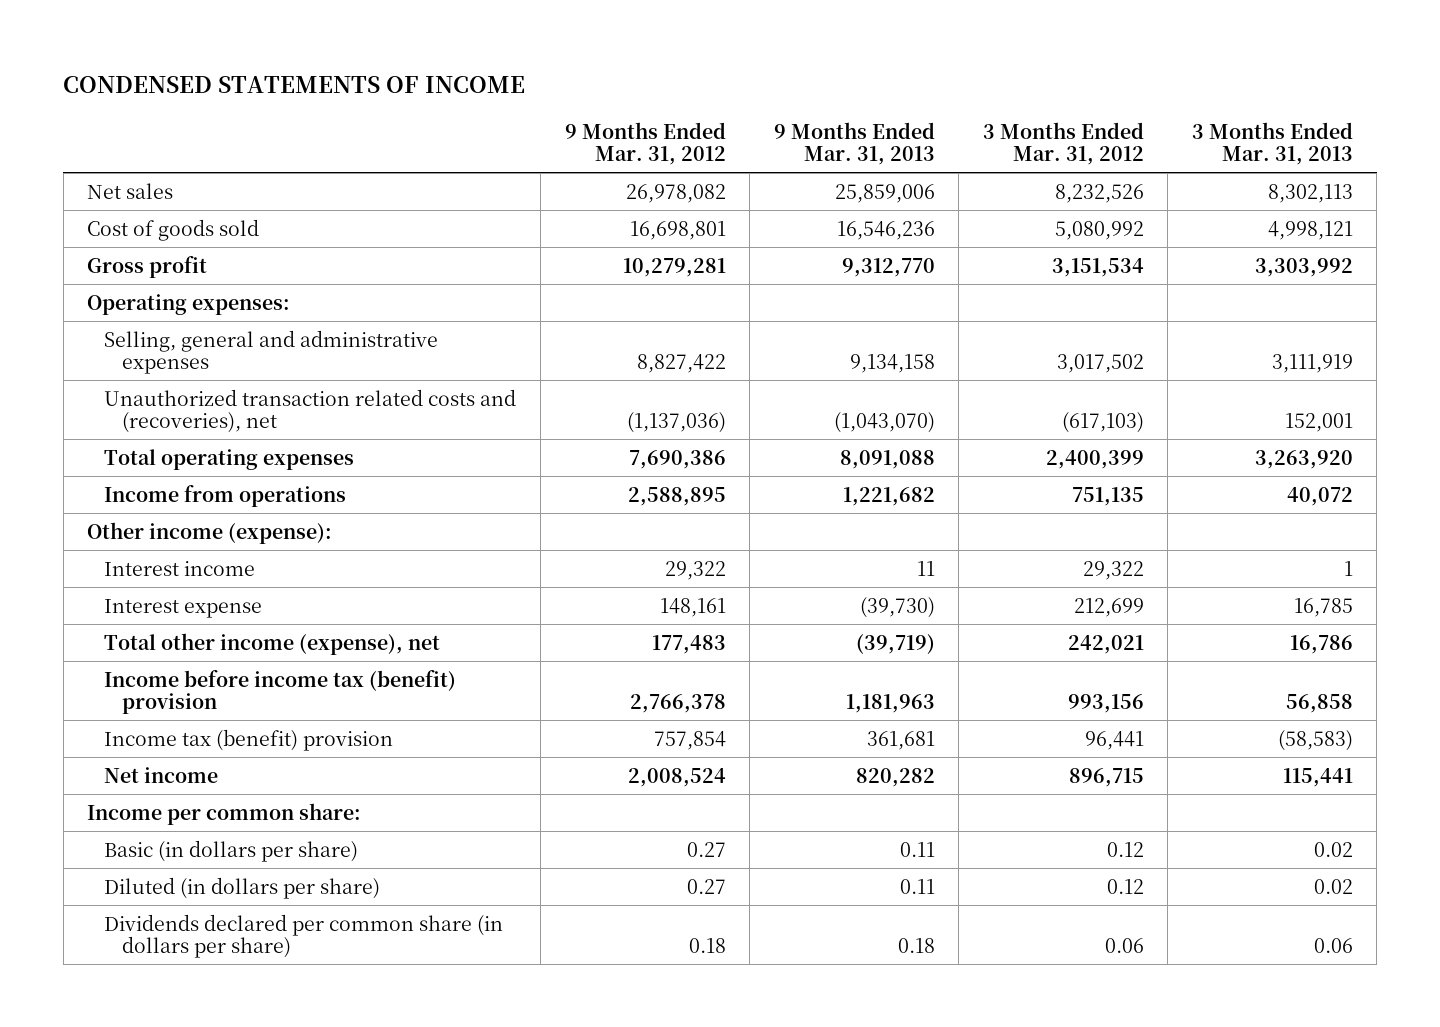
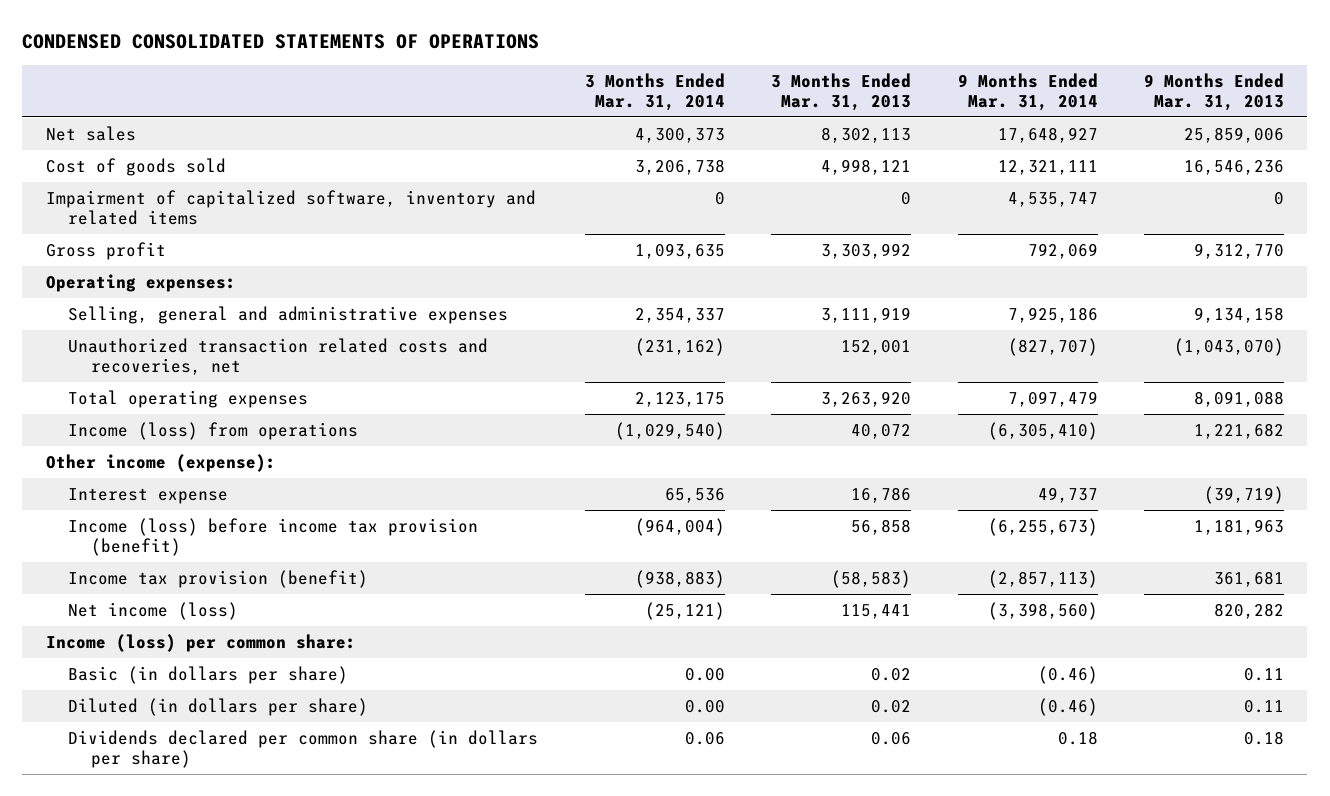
[63,76,526,94] CONDENSED STATEMENTS OF INCOME -> [22,34,540,50] CONDENSED CONSOLIDATED STATEMENTS OF OPERATIONS
[564,121,726,165] 9 Months Ended Mar. 31, 2012 -> none
[982,121,1144,165] 3 Months Ended Mar. 31, 2012 -> none
none -> [584,72,725,111] 3 Months Ended Mar. 31, 2014
none -> [957,72,1098,111] 9 Months Ended Mar. 31, 2014
none -> [45,189,536,225] Impairment of capitalized software, inventory and related items
[104,388,517,433] Unauthorized transaction related costs and (recoveries), net -> [68,337,489,375] Unauthorized transaction related costs and recoveries, net
[104,484,347,507] Income from operations -> [68,421,359,440] Income (loss) from operations
[104,560,256,576] Interest income -> none
[104,632,441,655] Total other income (expense), net -> none
[859,596,935,618] (39,730) -> [1204,485,1285,504] (39,719)
[1293,597,1353,617] 16,785 -> [851,486,912,503] 16,786
[104,669,457,714] Income before income tax (benefit) provision -> [68,517,479,556] Income (loss) before income tax provision (benefit)
[104,728,394,751] Income tax (benefit) provision -> [68,569,369,588] Income tax provision (benefit)
[104,766,219,783] Net income -> [68,601,239,620] Net income (loss)
[87,802,362,825] Income per common share: -> [45,633,356,652] Income (loss) per common share:

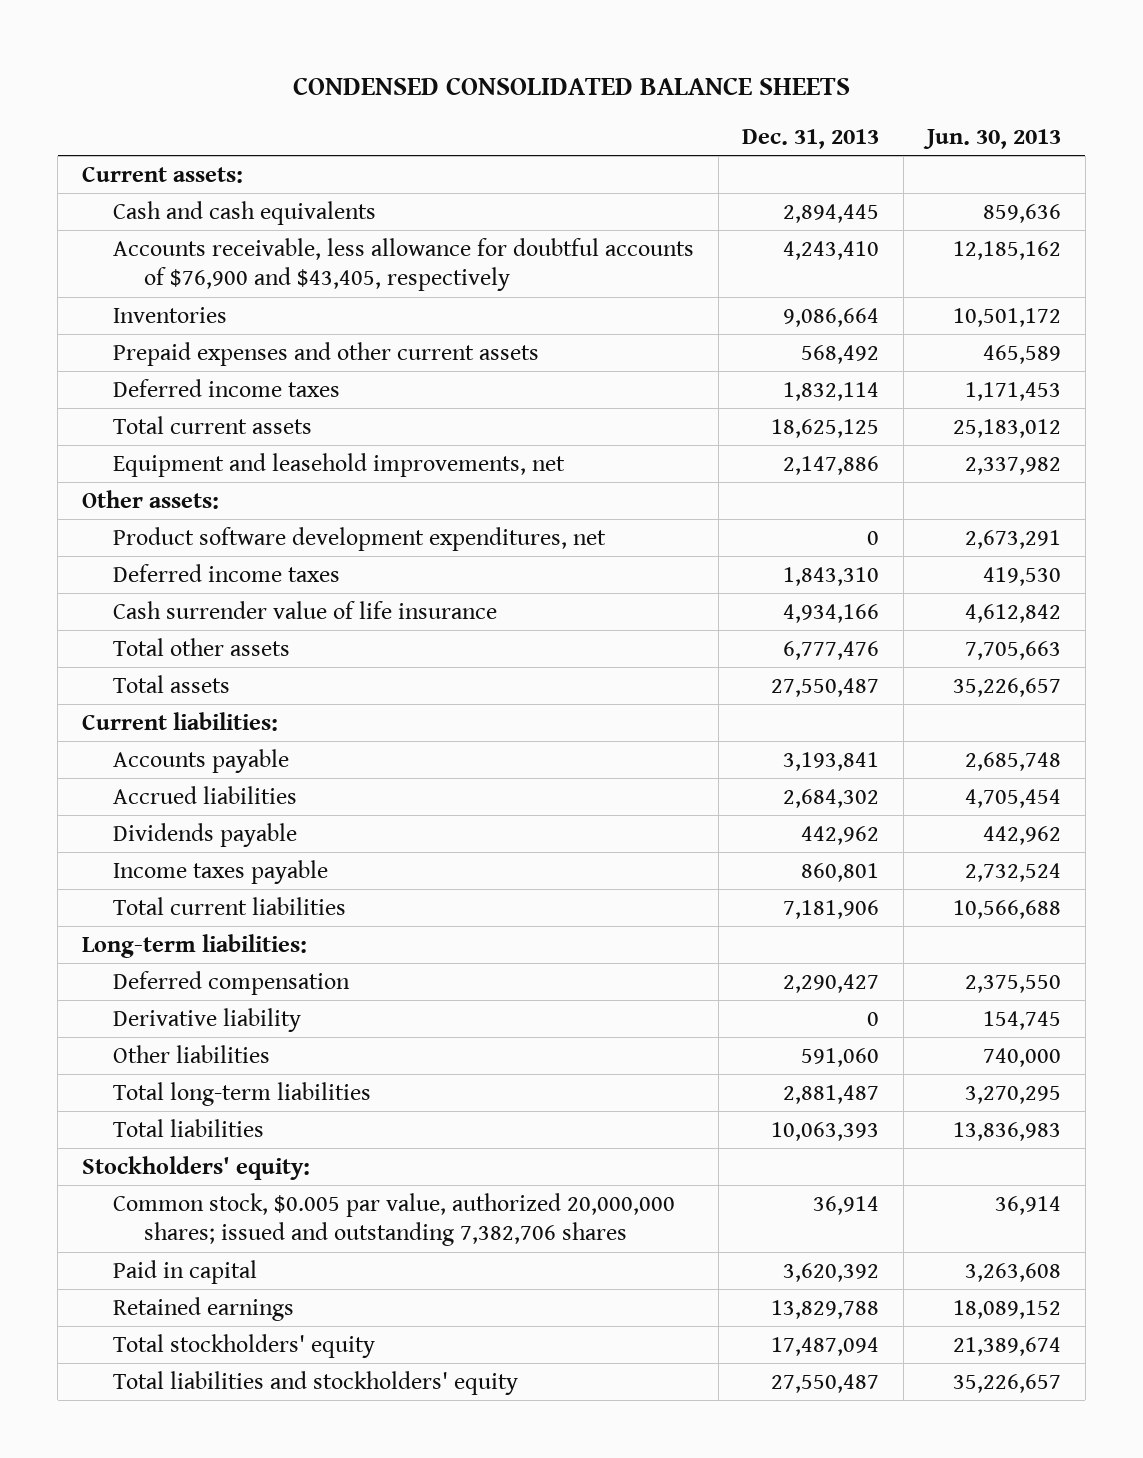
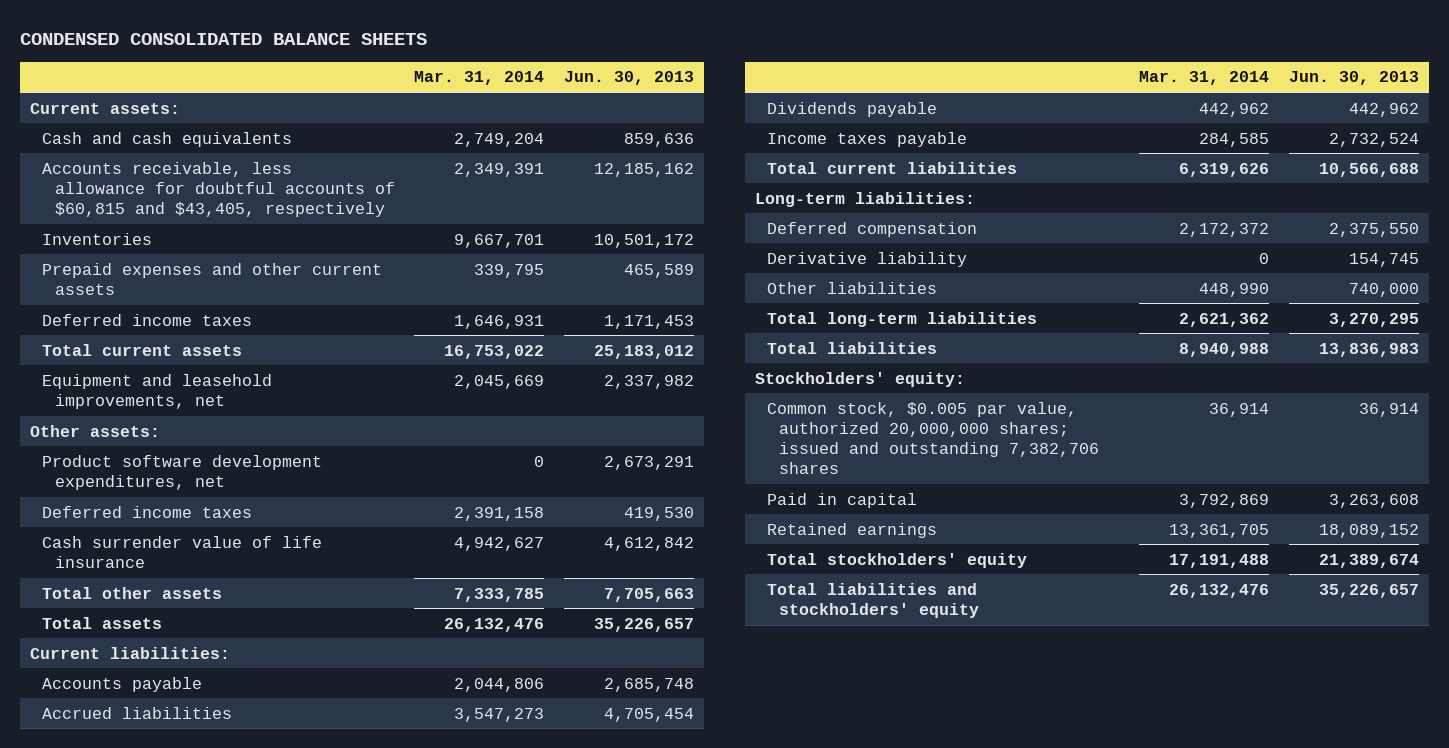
[742,129,880,150] Dec. 31, 2013 -> none
none -> [414,71,545,86] Mar. 31, 2014
[113,237,695,292] Accounts receivable, less allowance for doubtful accounts of $76,900 and $43,405, respectively -> [42,161,395,218] Accounts receivable, less allowance for doubtful accounts of $60,815 and $43,405, respectively

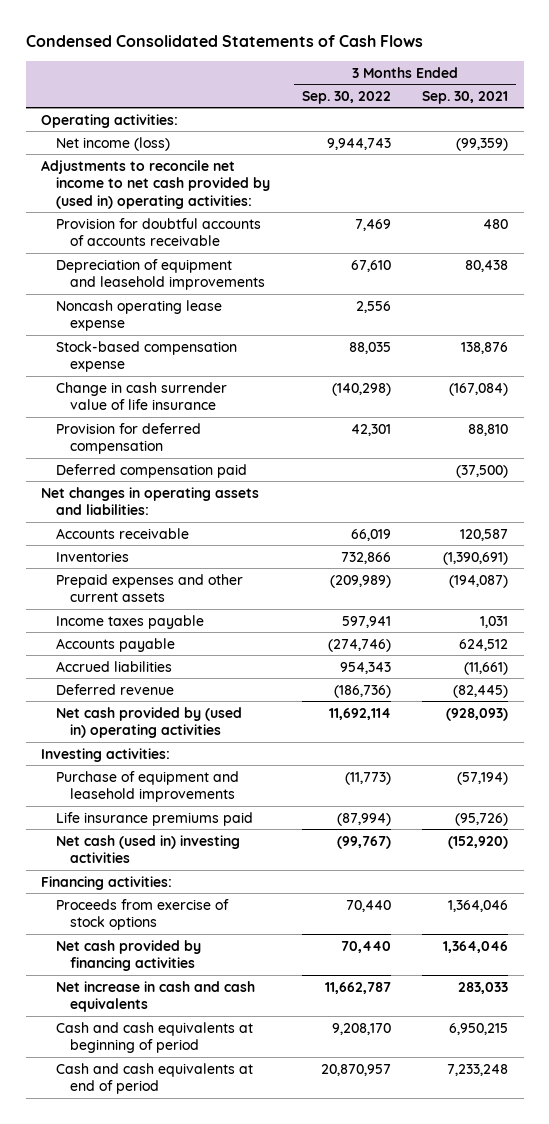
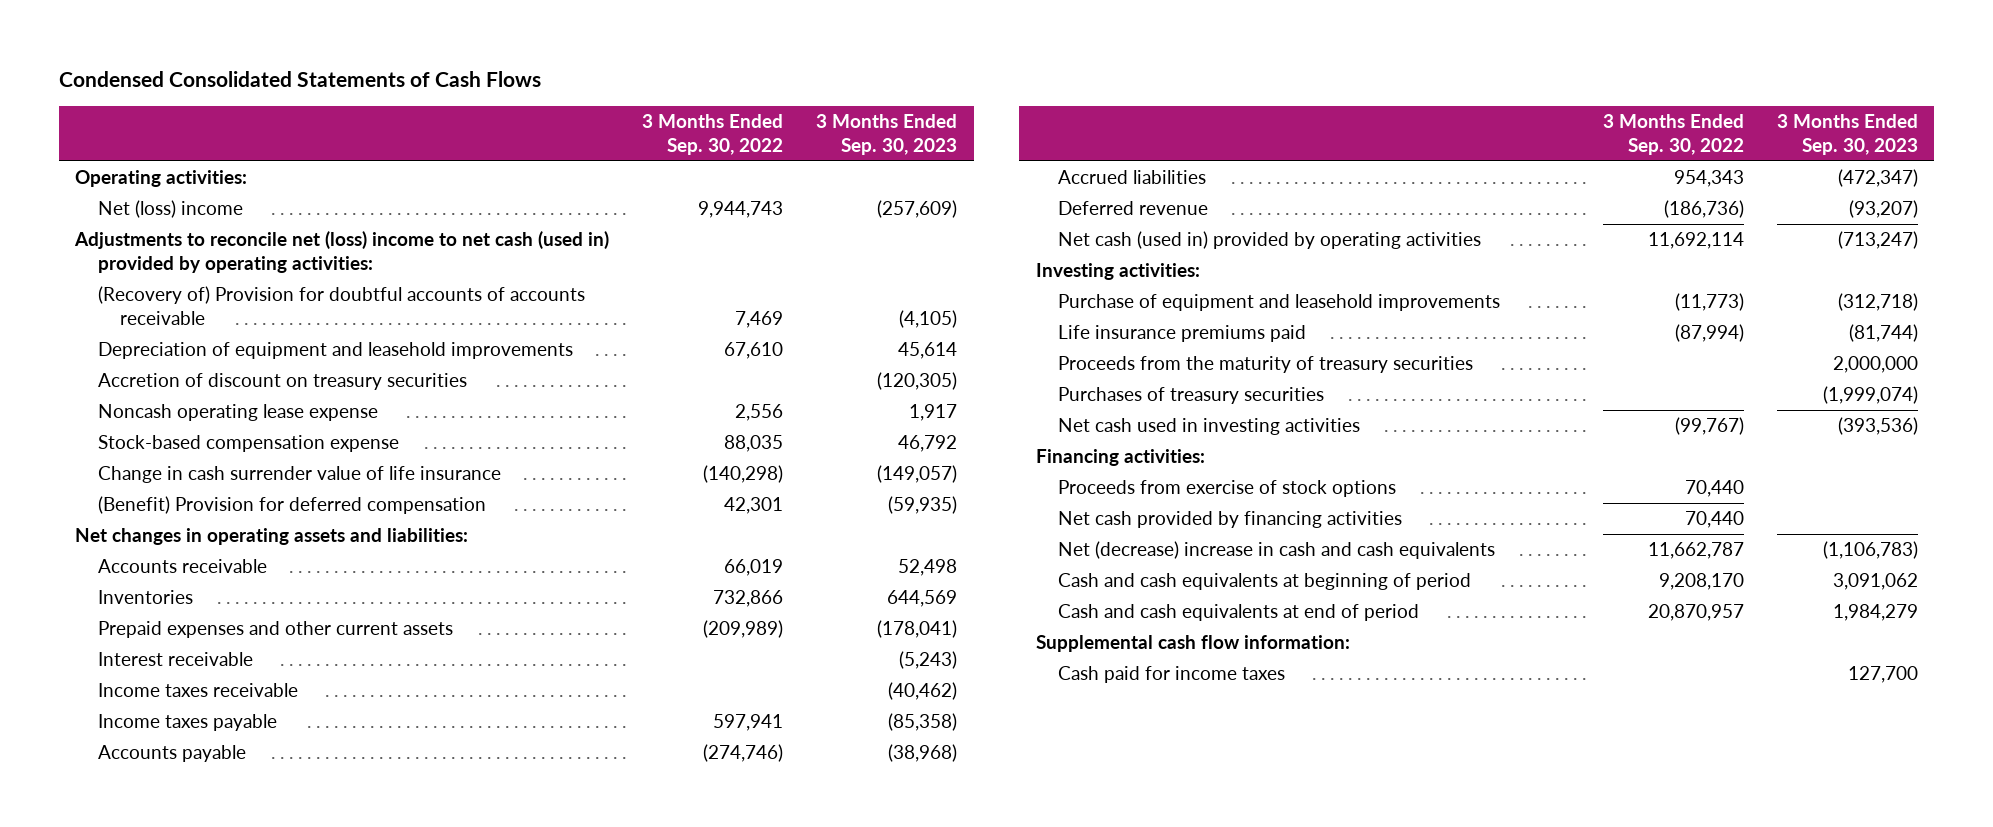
[422,90,509,104] Sep. 30, 2021 -> none
none -> [816,114,958,155] 3 Months Ended Sep. 30, 2023
[55,136,170,151] Net income (loss) -> [97,200,243,219] Net (loss) income
[41,159,270,209] Adjustments to reconcile net income to net cash provided by (used in) operating activities: -> [74,231,610,274] Adjustments to reconcile net (loss) income to net cash (used in) provided by operating activities:
[55,217,261,247] Provision for doubtful accounts of accounts receivable -> [97,286,585,326] (Recovery of) Provision for doubtful accounts of accounts receivable
none -> [97,373,467,391] Accretion of discount on treasury securities
[55,463,247,478] Deferred compensation paid -> none
[55,422,201,455] Provision for deferred compensation -> [97,496,486,515] (Benefit) Provision for deferred compensation
none -> [97,652,253,667] Interest receivable
none -> [97,683,298,698] Income taxes receivable
[55,706,242,739] Net cash provided by (used in) operating activities -> [1058,231,1482,250] Net cash (used in) provided by operating activities
none -> [1058,356,1474,374] Proceeds from the maturity of treasury securities
none -> [1058,387,1325,405] Purchases of treasury securities
[55,834,240,864] Net cash (used in) investing activities -> [1058,418,1361,436] Net cash used in investing activities
[55,980,255,1013] Net increase in cash and cash equivalents -> [1058,541,1496,560] Net (decrease) increase in cash and cash equivalents
none -> [1035,635,1350,653] Supplemental cash flow information:
none -> [1058,666,1286,684] Cash paid for income taxes

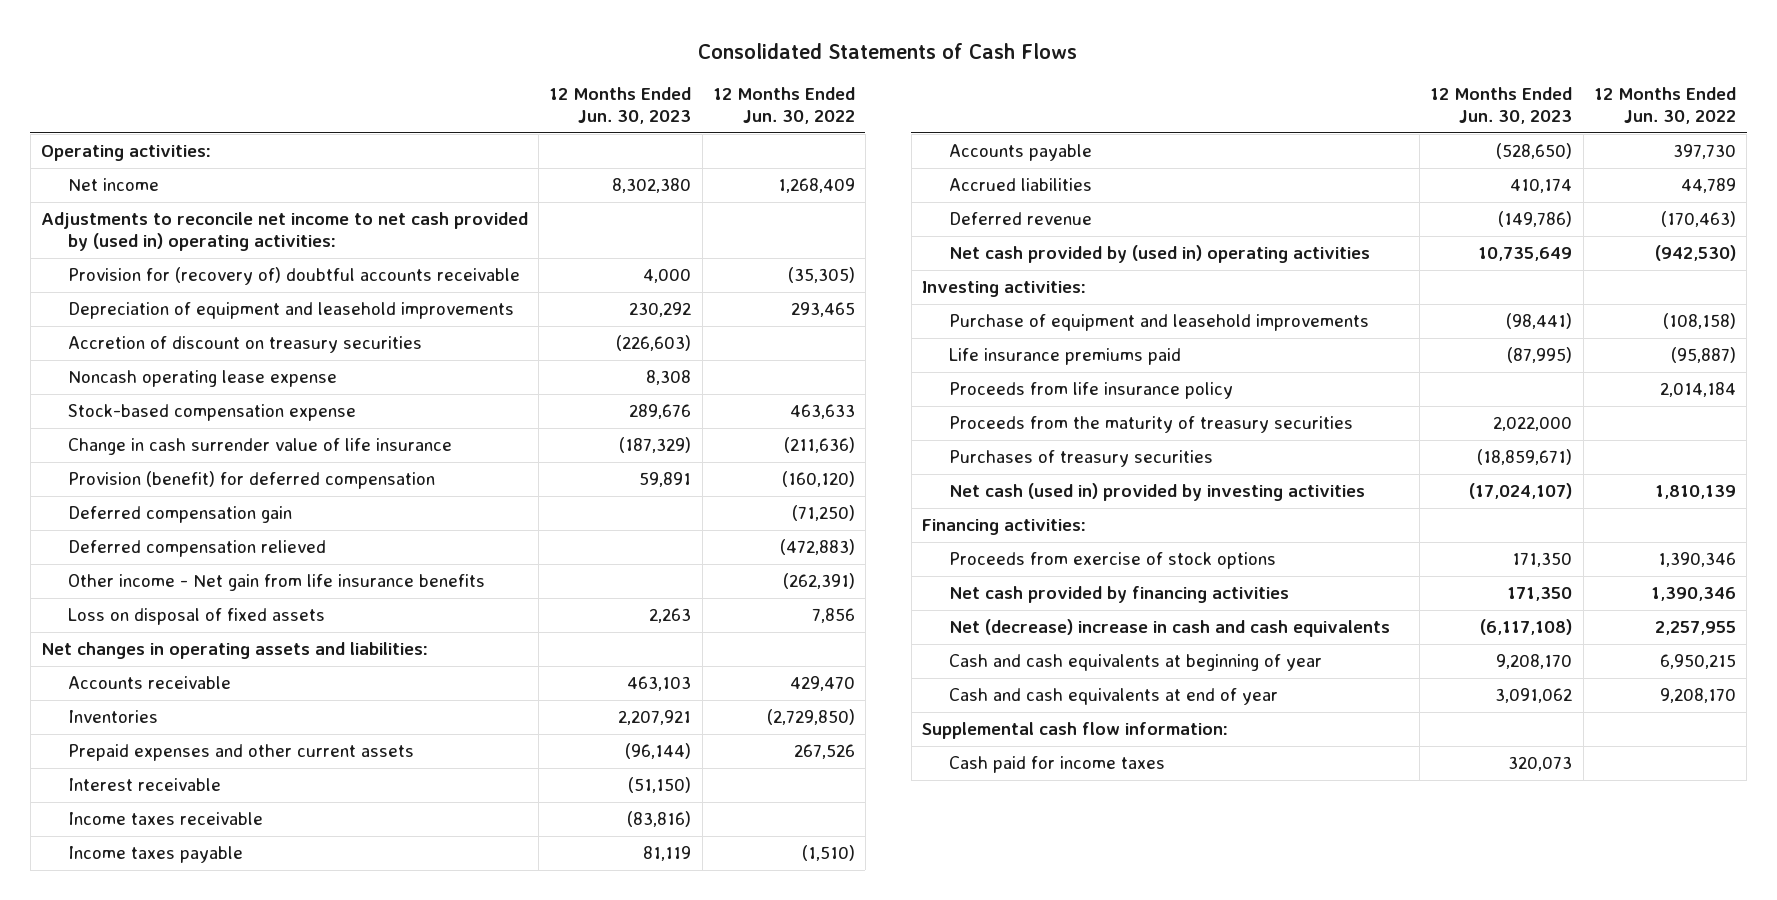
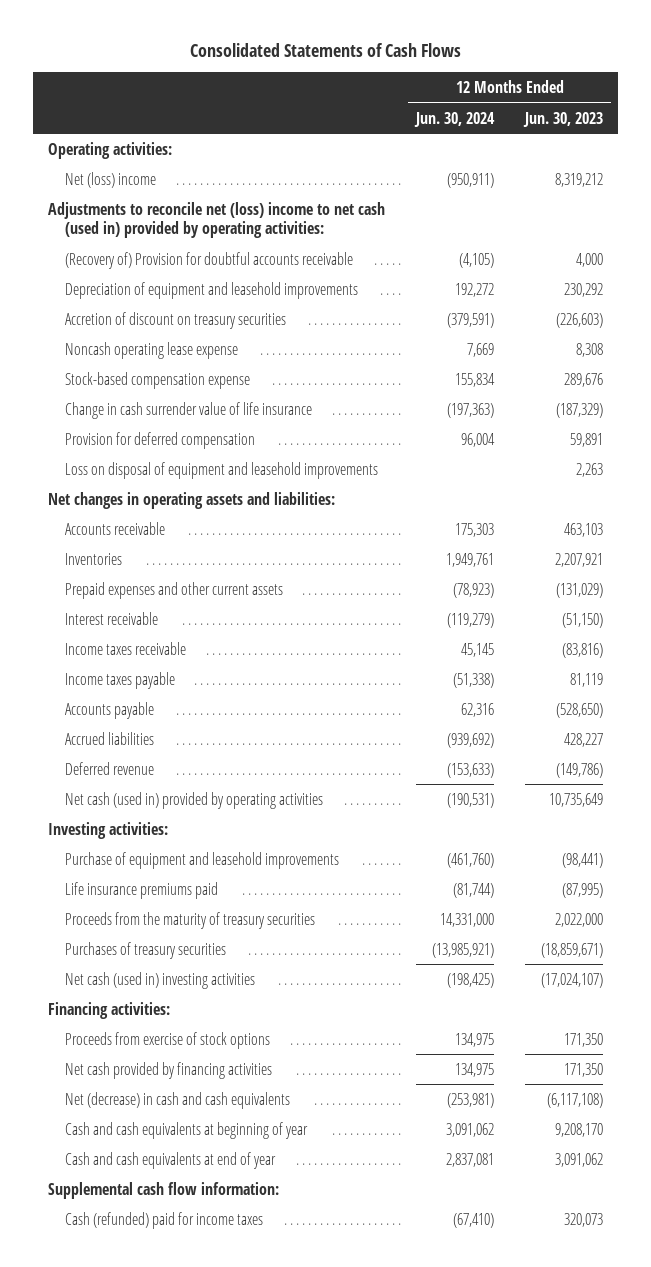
[712,87,855,125] 12 Months Ended Jun. 30, 2022 -> none
none -> [414,111,496,127] Jun. 30, 2024
[68,177,160,191] Net income -> [64,171,156,188] Net (loss) income
[612,177,692,193] 8,302,380 -> [555,172,604,187] 8,319,212
[40,211,528,252] Adjustments to reconcile net income to net cash provided by (used in) operating activities: -> [48,201,386,239] Adjustments to reconcile net (loss) income to net cash (used in) provided by operating activities:
[68,266,521,285] Provision for (recovery of) doubtful accounts receivable -> [64,251,353,269] (Recovery of) Provision for doubtful accounts receivable
[68,505,293,523] Deferred compensation gain -> none
[68,539,327,557] Deferred compensation relieved -> none
[68,573,486,591] Other income - Net gain from life insurance benefits -> none
[68,470,436,489] Provision (benefit) for deferred compensation -> [64,431,255,449] Provision for deferred compensation
[68,607,326,625] Loss on disposal of fixed assets -> [64,461,378,479] Loss on disposal of equipment and leasehold improvements
[625,742,692,759] (96,144) -> [556,582,604,598] (131,029)
[1510,177,1573,193] 410,174 -> [564,732,604,747] 428,227
[949,244,1371,263] Net cash provided by (used in) operating activities -> [64,791,323,809] Net cash (used in) provided by operating activities
[949,381,1234,399] Proceeds from life insurance policy -> none
[949,482,1366,501] Net cash (used in) provided by investing activities -> [64,971,255,989] Net cash (used in) investing activities
[949,618,1391,637] Net (decrease) increase in cash and cash equivalents -> [64,1091,290,1109] Net (decrease) in cash and cash equivalents
[949,755,1166,773] Cash paid for income taxes -> [64,1211,263,1229] Cash (refunded) paid for income taxes

